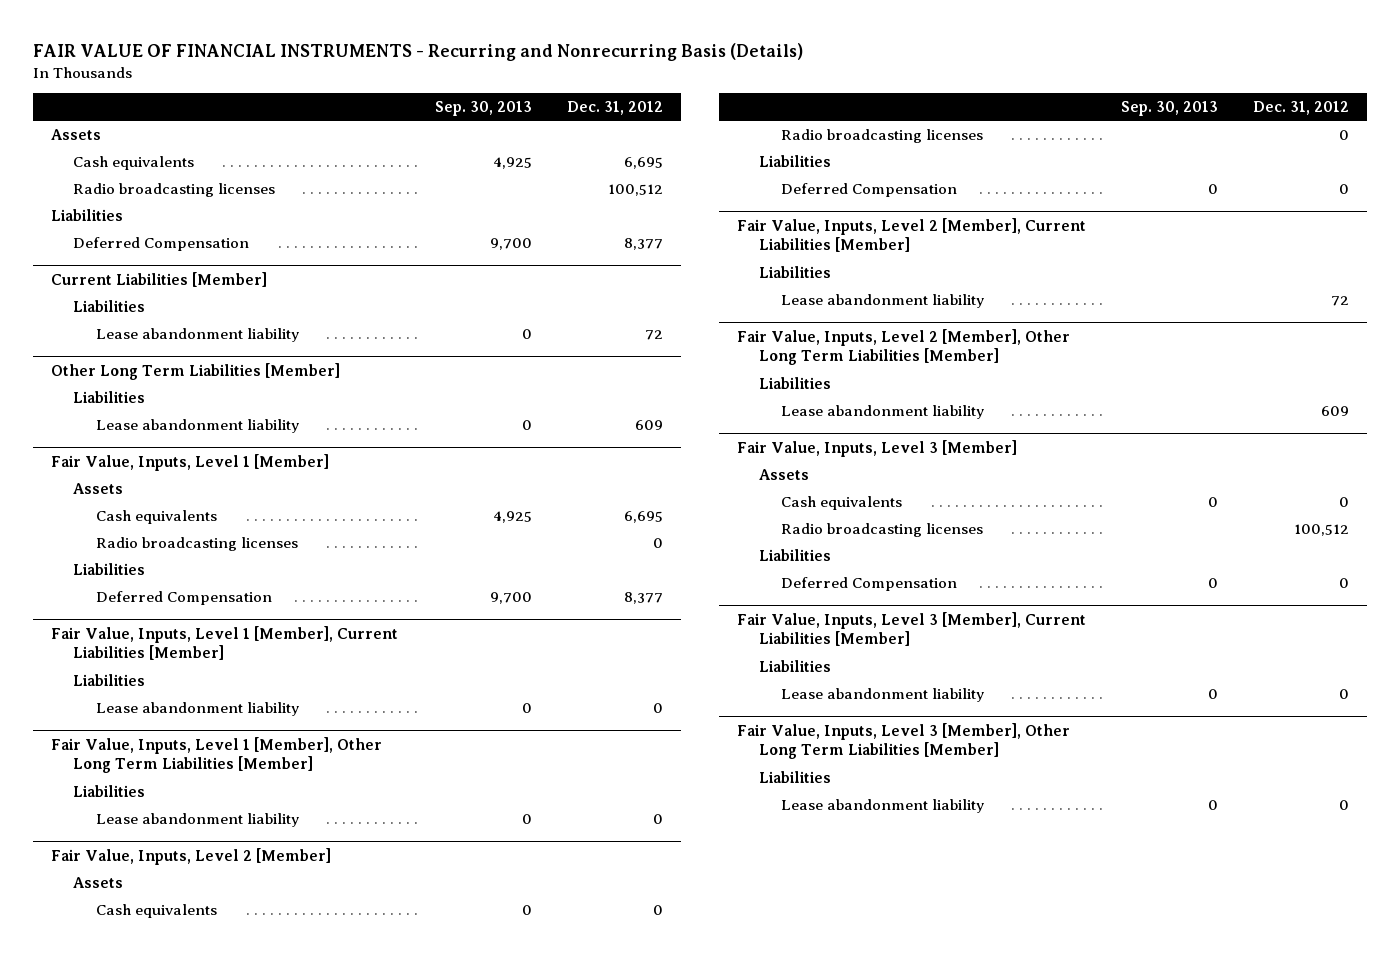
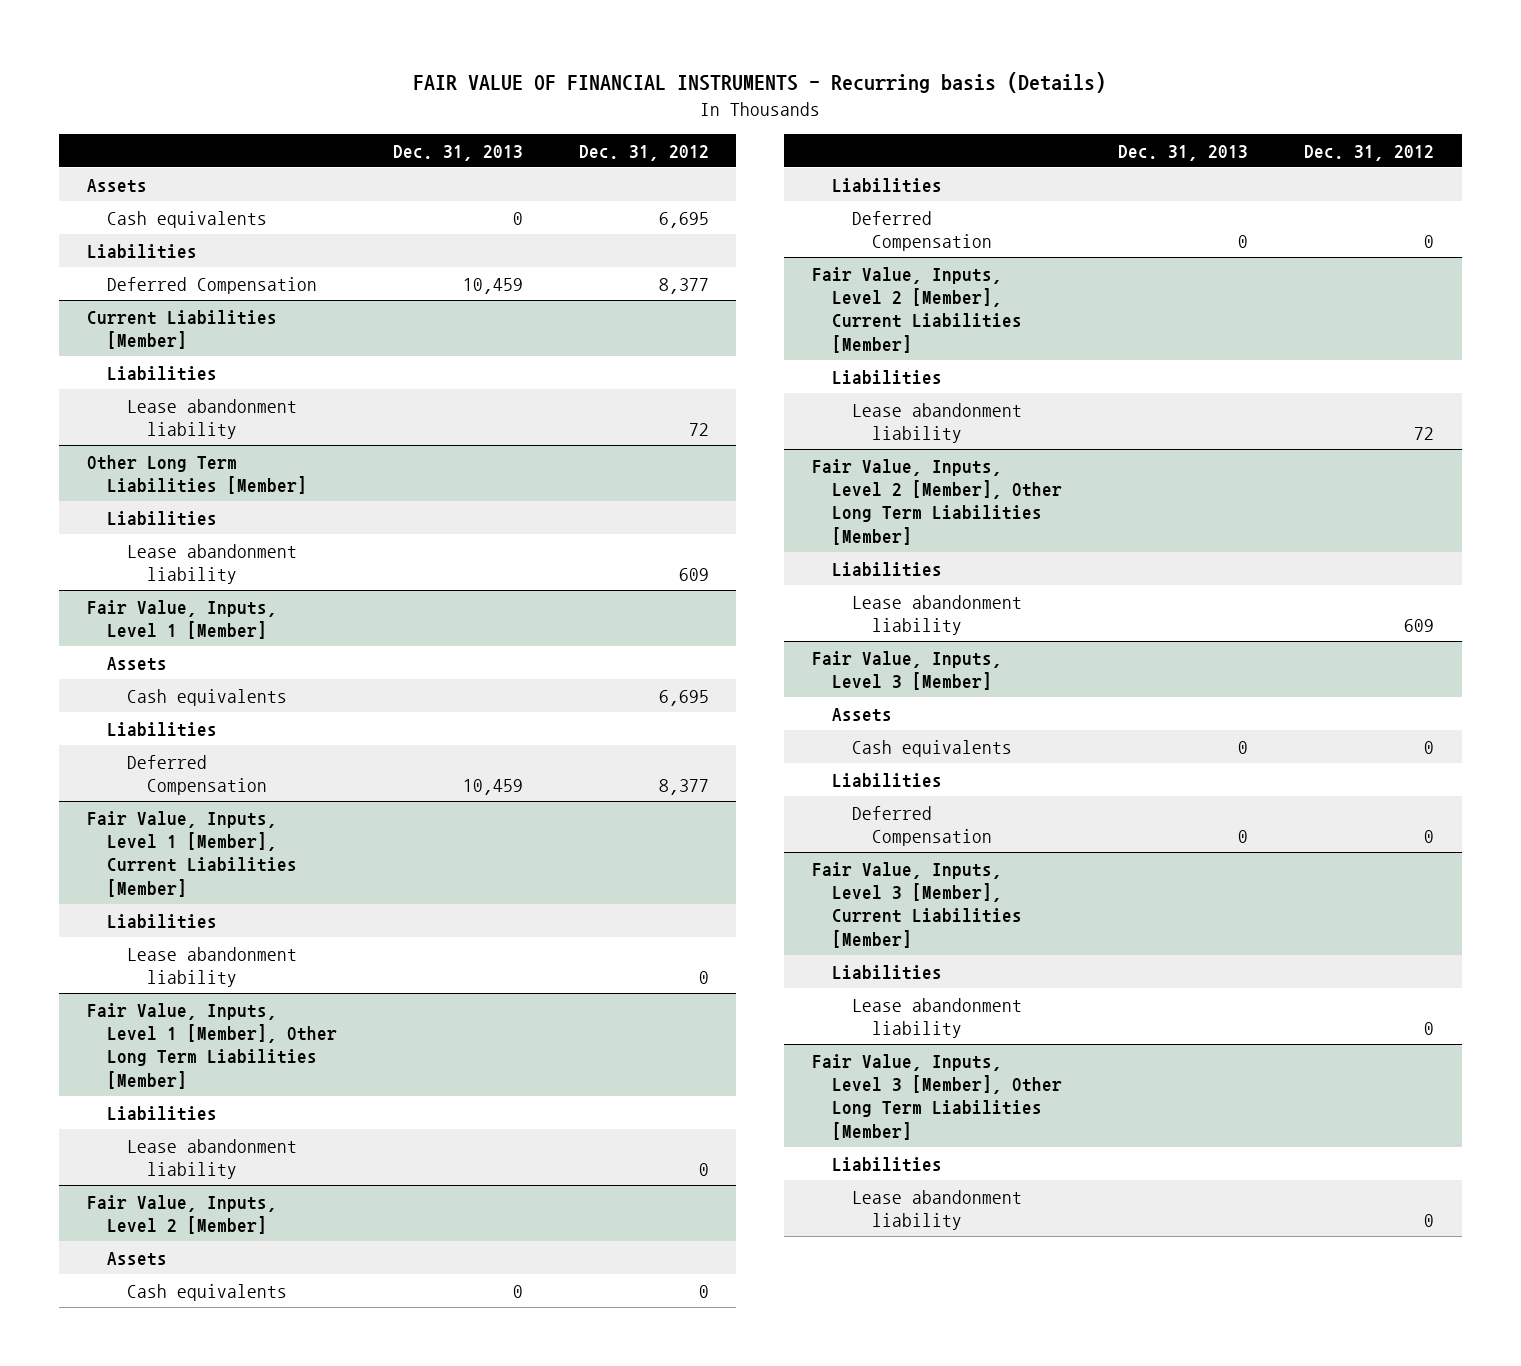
[33,43,804,62] FAIR VALUE OF FINANCIAL INSTRUMENTS - Recurring and Nonrecurring Basis (Details) -> [413,71,1107,93] FAIR VALUE OF FINANCIAL INSTRUMENTS - Recurring basis (Details)
[435,101,533,117] Sep. 30, 2013 -> none
none -> [392,144,523,161] Dec. 31, 2013
[73,182,276,197] Radio broadcasting licenses -> none
[95,536,298,551] Radio broadcasting licenses -> none
[781,128,984,143] Radio broadcasting licenses -> none
[781,522,984,537] Radio broadcasting licenses -> none

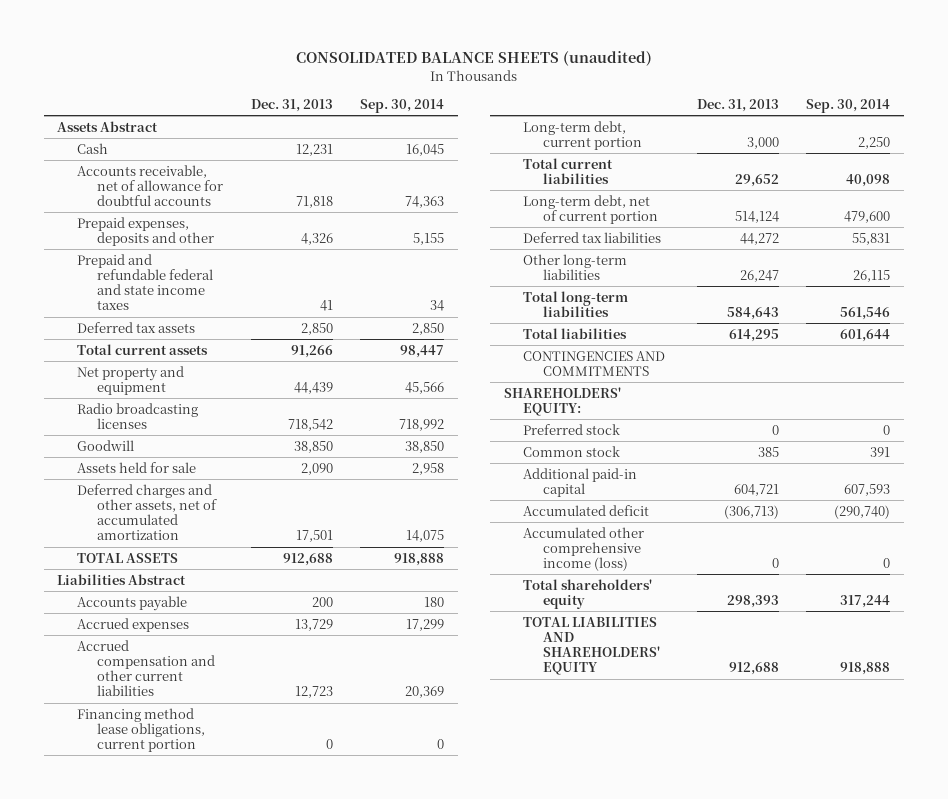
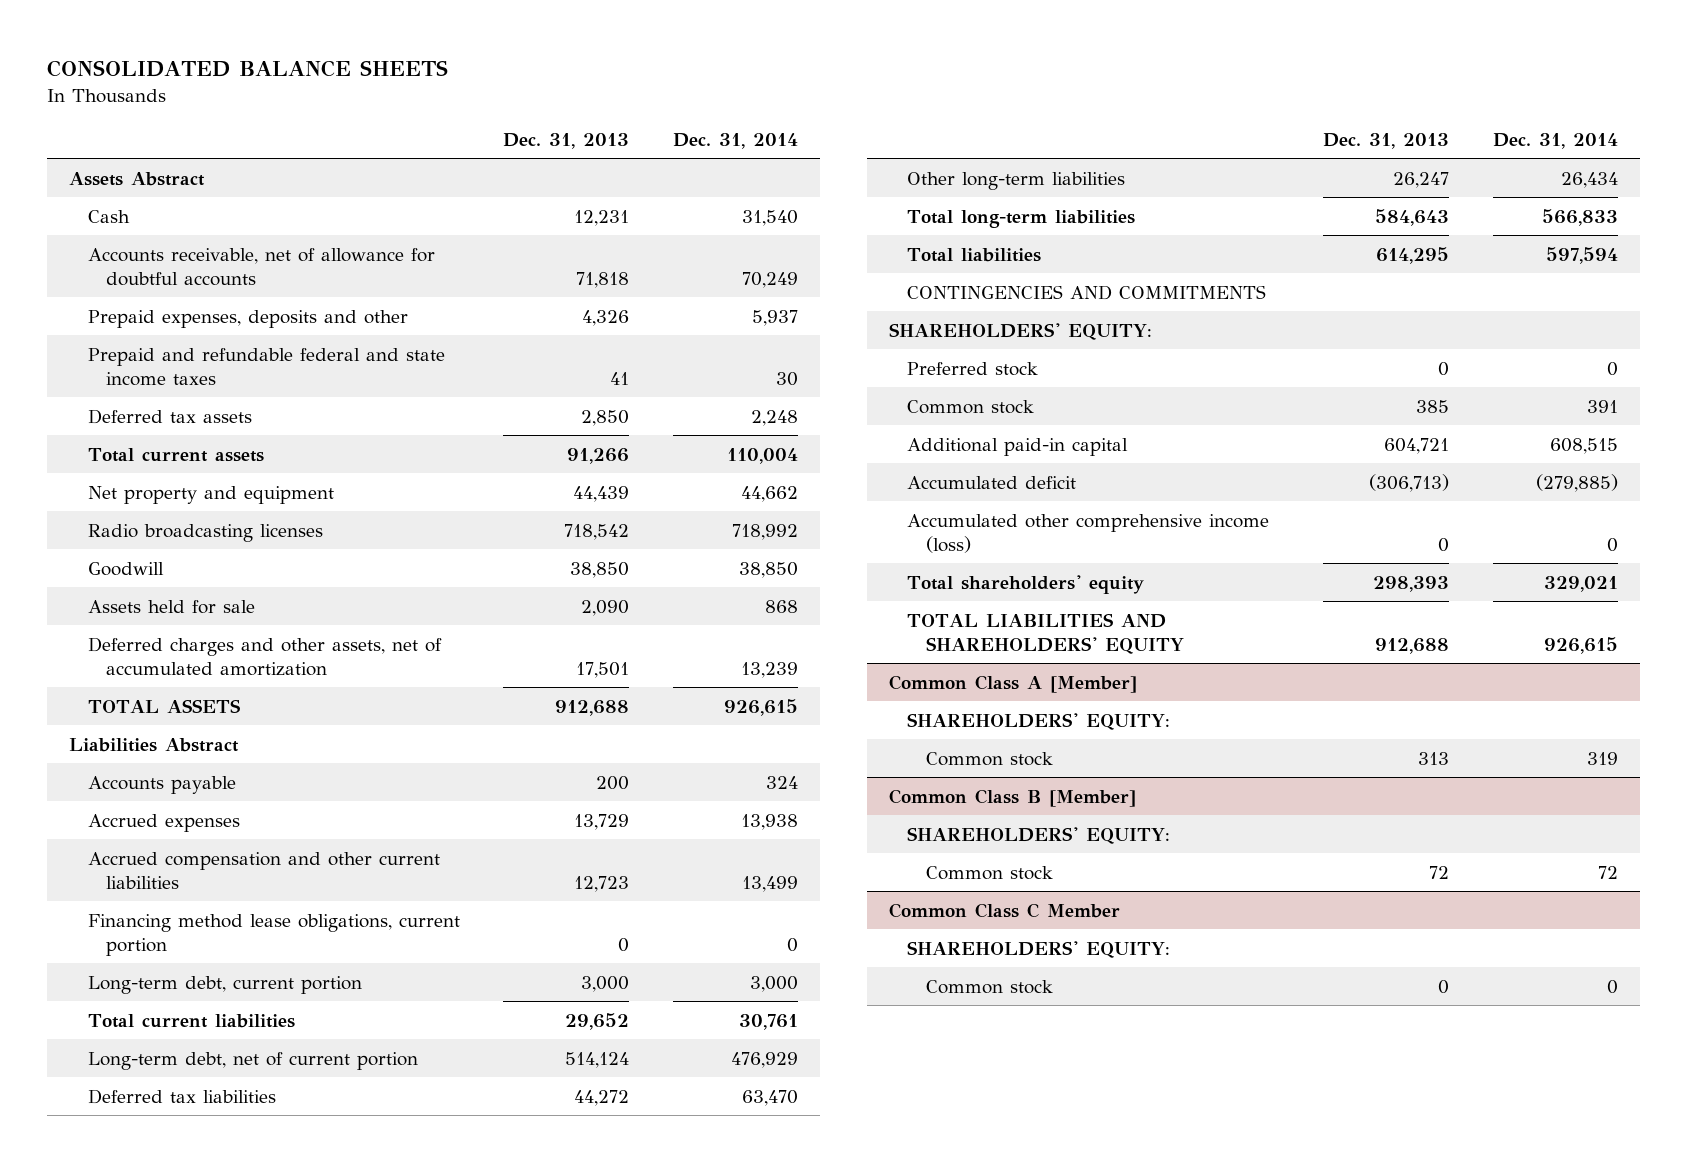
[295,51,652,67] CONSOLIDATED BALANCE SHEETS (unaudited) -> [47,60,449,78] CONSOLIDATED BALANCE SHEETS
[360,98,445,113] Sep. 30, 2014 -> none
none -> [673,132,799,149] Dec. 31, 2014
none -> [888,674,1137,693] Common Class A [Member]
none -> [907,712,1171,730] SHAREHOLDERS' EQUITY:
none -> [926,751,1054,766] Common stock
none -> [888,788,1136,807] Common Class B [Member]
none -> [907,826,1171,844] SHAREHOLDERS' EQUITY:
none -> [926,865,1054,880] Common stock
none -> [888,902,1120,918] Common Class C Member
none -> [907,940,1171,958] SHAREHOLDERS' EQUITY:
none -> [926,979,1054,994] Common stock

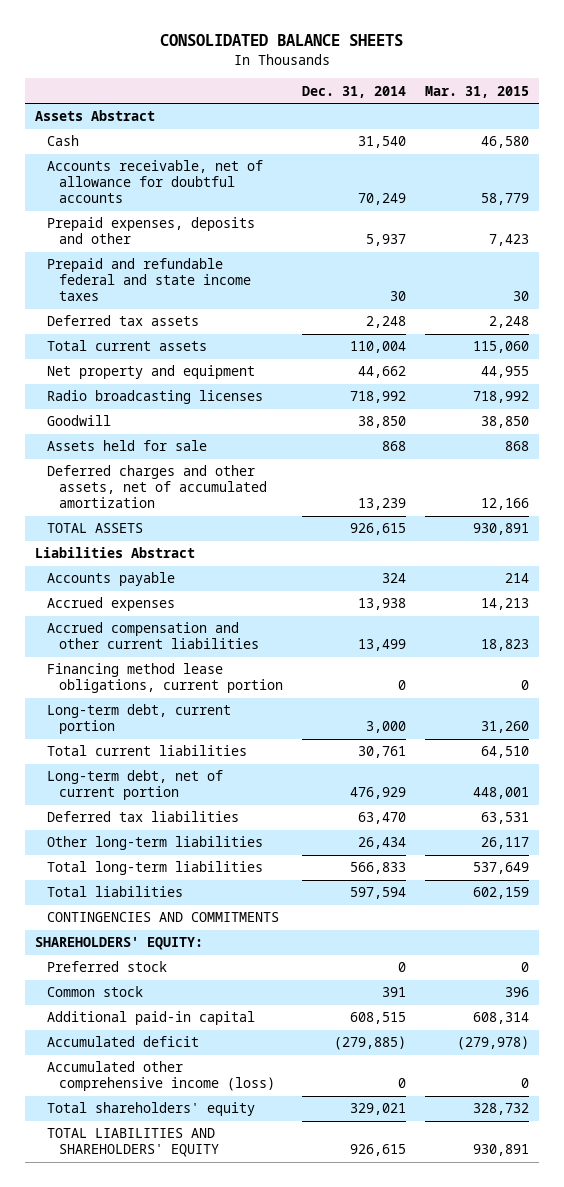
[503,132,630,149] Dec. 31, 2013 -> none
none -> [425,85,530,98] Mar. 31, 2015
[888,674,1137,693] Common Class A [Member] -> none
[907,712,1171,730] SHAREHOLDERS' EQUITY: -> none
[926,751,1054,766] Common stock -> none
[888,788,1136,807] Common Class B [Member] -> none
[907,826,1171,844] SHAREHOLDERS' EQUITY: -> none
[926,865,1054,880] Common stock -> none
[888,902,1120,918] Common Class C Member -> none
[907,940,1171,958] SHAREHOLDERS' EQUITY: -> none
[926,979,1054,994] Common stock -> none

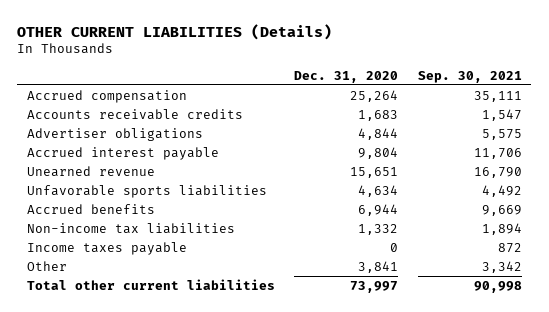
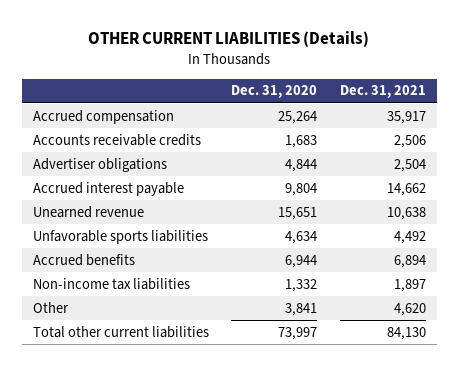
[417,70,522,83] Sep. 30, 2021 -> none
none -> [339,85,426,99] Dec. 31, 2021
[26,241,187,255] Income taxes payable -> none

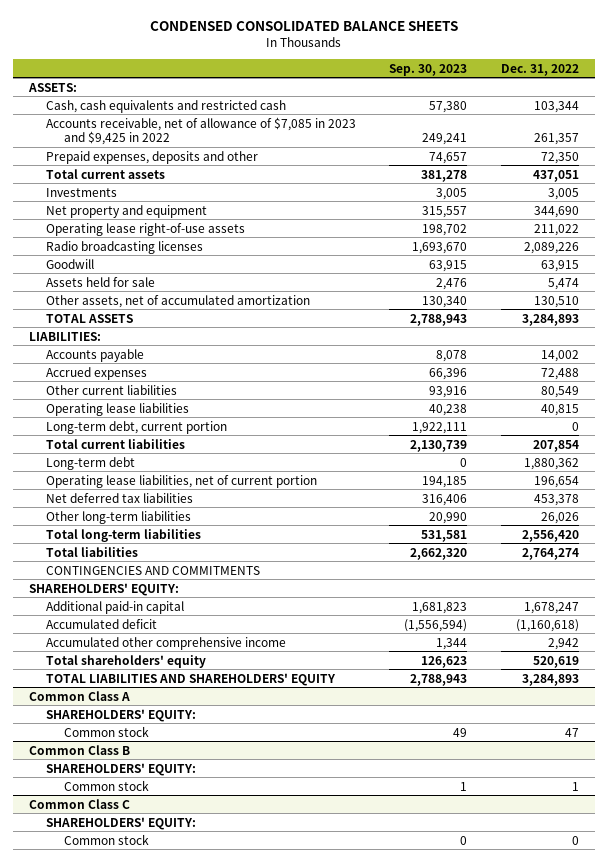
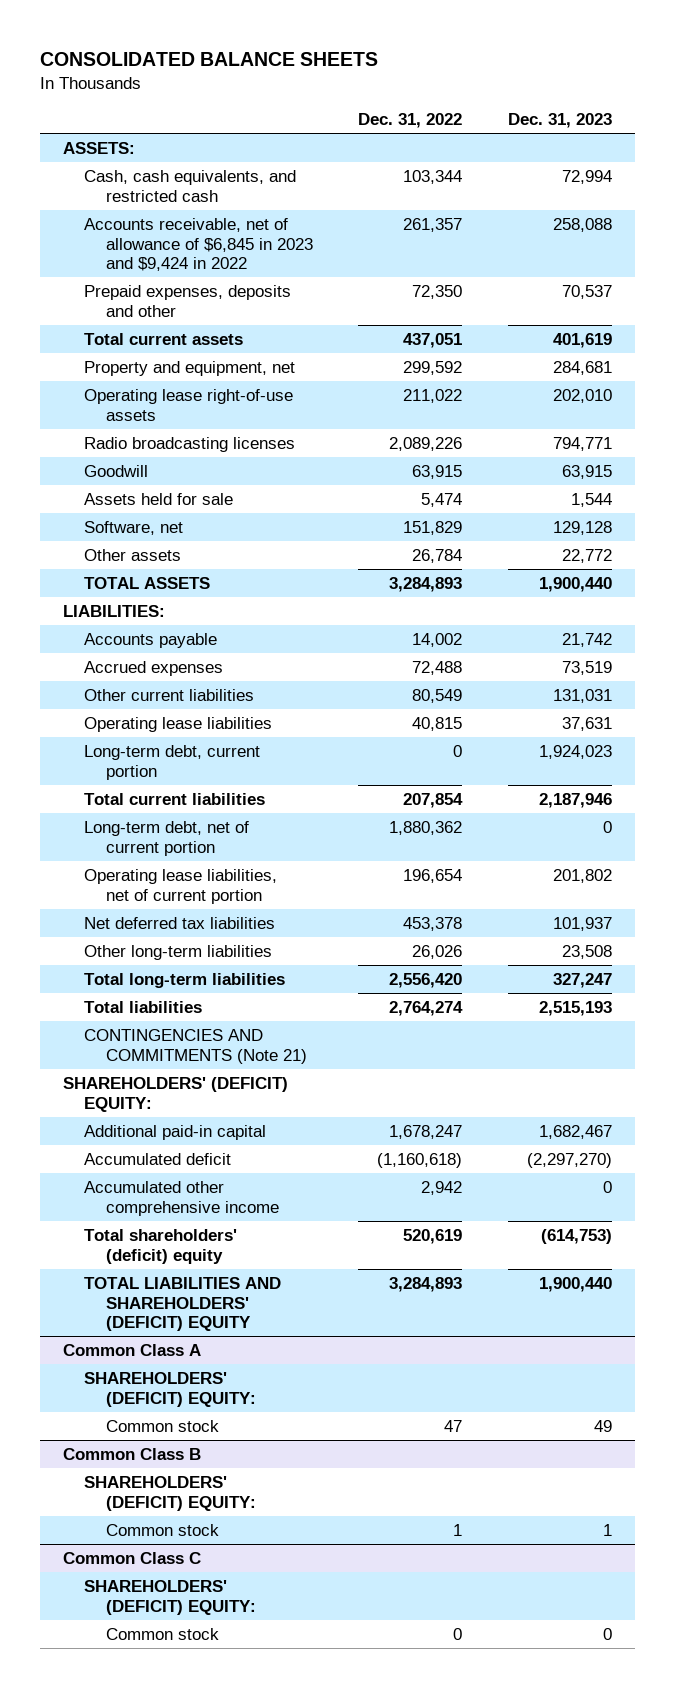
[149,20,458,31] CONDENSED CONSOLIDATED BALANCE SHEETS -> [39,51,378,66] CONSOLIDATED BALANCE SHEETS
[389,63,468,76] Sep. 30, 2023 -> none
none -> [507,113,612,129] Dec. 31, 2023
[46,99,287,113] Cash, cash equivalents and restricted cash -> [84,169,297,202] Cash, cash equivalents, and restricted cash
[46,116,357,146] Accounts receivable, net of allowance of $7,085 in 2023 and $9,425 in 2022 -> [84,217,313,272] Accounts receivable, net of allowance of $6,845 in 2023 and $9,424 in 2022
[46,187,118,197] Investments -> none
[46,204,208,218] Net property and equipment -> [84,360,296,376] Property and equipment, net
[533,205,579,218] 344,690 -> [403,360,463,375] 299,592
none -> [84,520,184,535] Software, net
[46,294,311,308] Other assets, net of accumulated amortization -> [84,548,182,561] Other assets
[533,295,579,308] 130,510 -> [412,548,463,563] 26,784
[46,456,136,470] Long-term debt -> [84,820,250,856] Long-term debt, net of current portion
[46,565,261,575] CONTINGENCIES AND COMMITMENTS -> [84,1028,307,1064] CONTINGENCIES AND COMMITMENTS (Note 21)
[29,582,180,596] SHAREHOLDERS' EQUITY: -> [62,1076,288,1112] SHAREHOLDERS' (DEFICIT) EQUITY:
[46,654,207,668] Total shareholders' equity -> [84,1228,238,1264] Total shareholders' (deficit) equity
[46,672,337,686] TOTAL LIABILITIES AND SHAREHOLDERS' EQUITY -> [84,1276,282,1332] TOTAL LIABILITIES AND SHAREHOLDERS' (DEFICIT) EQUITY
[46,708,197,722] SHAREHOLDERS' EQUITY: -> [84,1371,256,1407] SHAREHOLDERS' (DEFICIT) EQUITY:
[46,762,197,776] SHAREHOLDERS' EQUITY: -> [84,1475,256,1511] SHAREHOLDERS' (DEFICIT) EQUITY:
[46,816,197,830] SHAREHOLDERS' EQUITY: -> [84,1579,256,1615] SHAREHOLDERS' (DEFICIT) EQUITY:

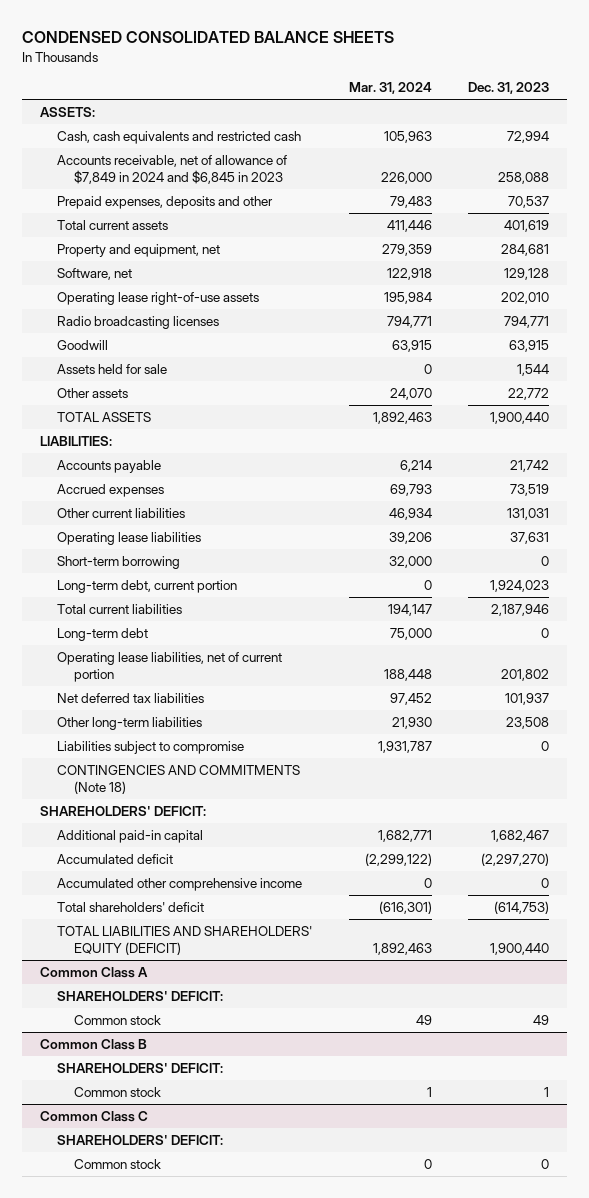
[39,51,378,66] CONSOLIDATED BALANCE SHEETS -> [21,31,394,44] CONDENSED CONSOLIDATED BALANCE SHEETS
[358,113,463,129] Dec. 31, 2022 -> none
none -> [348,82,432,95] Mar. 31, 2024
[84,169,297,202] Cash, cash equivalents, and restricted cash -> [57,130,302,144] Cash, cash equivalents and restricted cash
[84,217,313,272] Accounts receivable, net of allowance of $6,845 in 2023 and $9,424 in 2022 -> [57,154,288,185] Accounts receivable, net of allowance of $7,849 in 2024 and $6,845 in 2023
[84,520,184,535] Software, net -> [57,267,133,280] Software, net
none -> [57,555,181,569] Short-term borrowing
[84,820,250,856] Long-term debt, net of current portion -> [57,627,149,641] Long-term debt
[84,972,286,988] Total long-term liabilities -> none
[84,1000,203,1013] Total liabilities -> none
none -> [57,740,245,754] Liabilities subject to compromise
[84,1028,307,1064] CONTINGENCIES AND COMMITMENTS (Note 21) -> [57,764,301,795] CONTINGENCIES AND COMMITMENTS (Note 18)
[62,1076,288,1112] SHAREHOLDERS' (DEFICIT) EQUITY: -> [40,805,207,816] SHAREHOLDERS' DEFICIT:
[84,1228,238,1264] Total shareholders' (deficit) equity -> [57,901,205,912] Total shareholders' deficit
[84,1276,282,1332] TOTAL LIABILITIES AND SHAREHOLDERS' (DEFICIT) EQUITY -> [57,925,313,956] TOTAL LIABILITIES AND SHAREHOLDERS' EQUITY (DEFICIT)
[84,1371,256,1407] SHAREHOLDERS' (DEFICIT) EQUITY: -> [57,990,224,1001] SHAREHOLDERS' DEFICIT:
[84,1475,256,1511] SHAREHOLDERS' (DEFICIT) EQUITY: -> [57,1062,224,1073] SHAREHOLDERS' DEFICIT:
[84,1579,256,1615] SHAREHOLDERS' (DEFICIT) EQUITY: -> [57,1134,224,1145] SHAREHOLDERS' DEFICIT:

